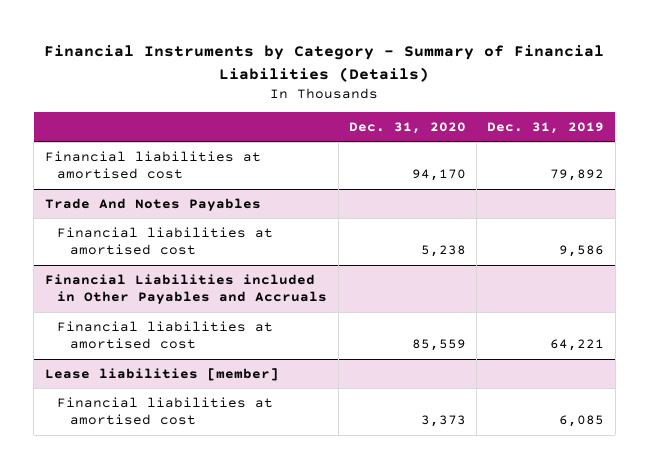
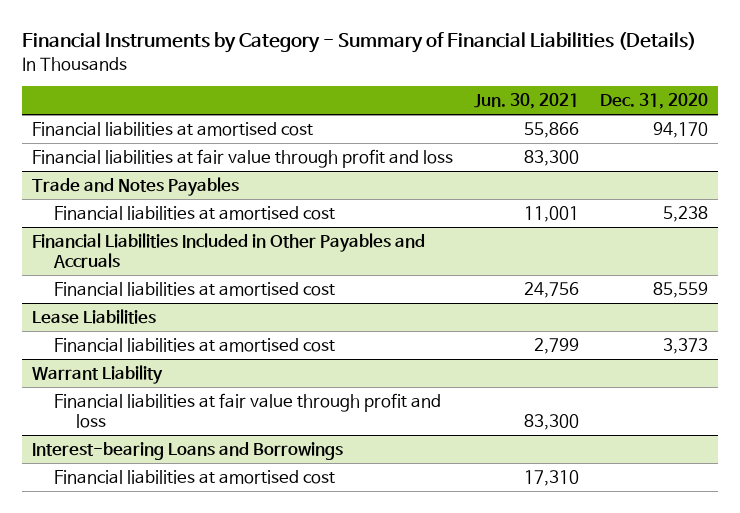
[487,122,605,135] Dec. 31, 2019 -> none
none -> [473,93,579,110] Jun. 30, 2021
none -> [31,148,453,168] Financial liabilities at fair value through profit and loss
[44,197,261,211] Trade And Notes Payables -> [31,176,239,196] Trade and Notes Payables
[44,273,328,305] Financial Liabilities included in Other Payables and Accruals -> [31,232,425,268] Financial Liabilities Included in Other Payables and Accruals
[44,367,279,381] Lease liabilities [member] -> [31,308,156,324] Lease Liabilities
none -> [31,364,163,384] Warrant Liability
none -> [53,392,441,428] Financial liabilities at fair value through profit and loss
none -> [31,441,343,460] Interest-bearing Loans and Borrowings
none -> [53,469,335,484] Financial liabilities at amortised cost

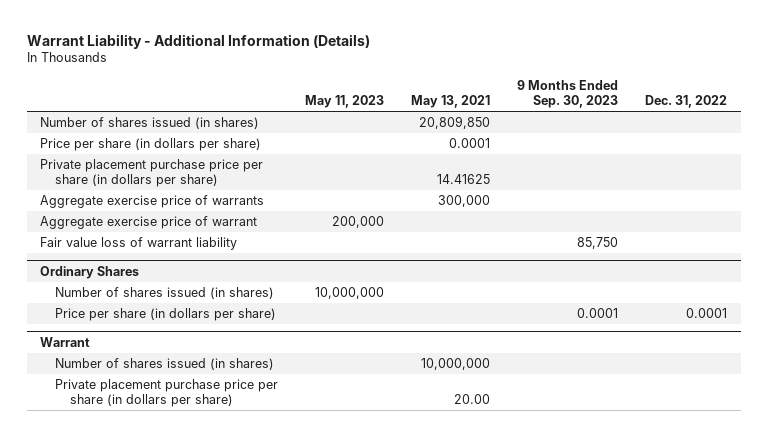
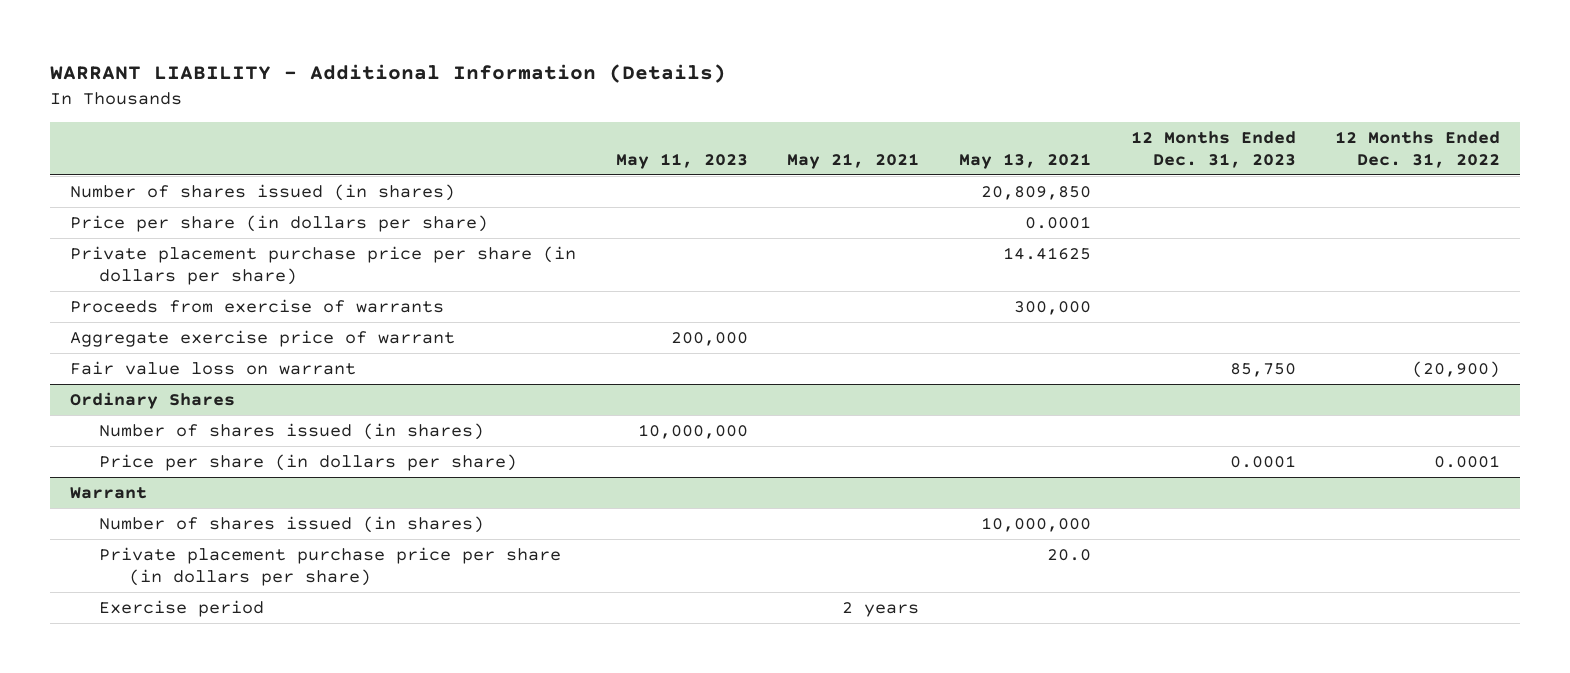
[26,33,370,49] Warrant Liability - Additional Information (Details) -> [49,63,726,83] WARRANT LIABILITY - Additional Information (Details)
[517,79,619,108] 9 Months Ended Sep. 30, 2023 -> none
[645,94,728,108] Dec. 31, 2022 -> none
none -> [787,153,920,170] May 21, 2021
none -> [1130,131,1296,169] 12 Months Ended Dec. 31, 2023
none -> [1335,131,1501,169] 12 Months Ended Dec. 31, 2022
[40,195,265,209] Aggregate exercise price of warrants -> [69,298,444,313] Proceeds from exercise of warrants
[40,237,238,251] Fair value loss of warrant liability -> [69,360,356,375] Fair value loss on warrant
[453,394,490,405] 20.00 -> [1047,548,1092,561] 20.0
none -> [99,599,265,617] Exercise period

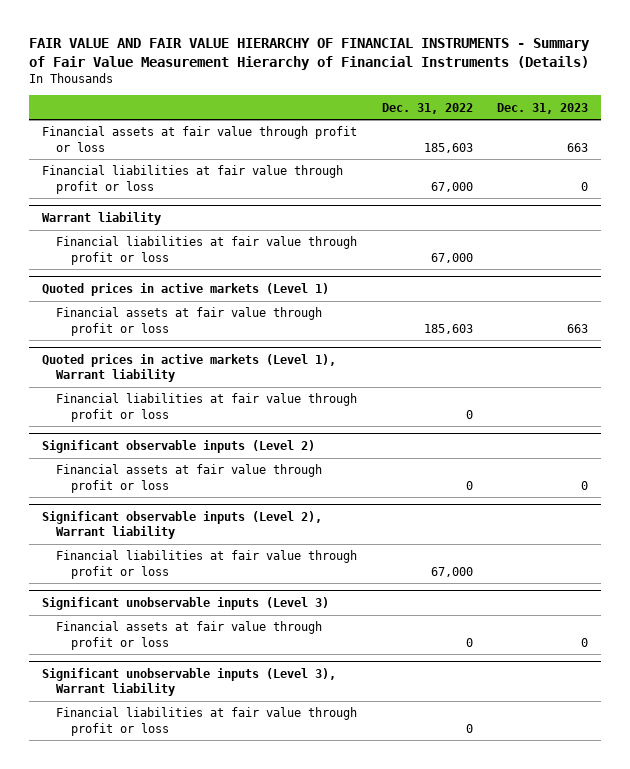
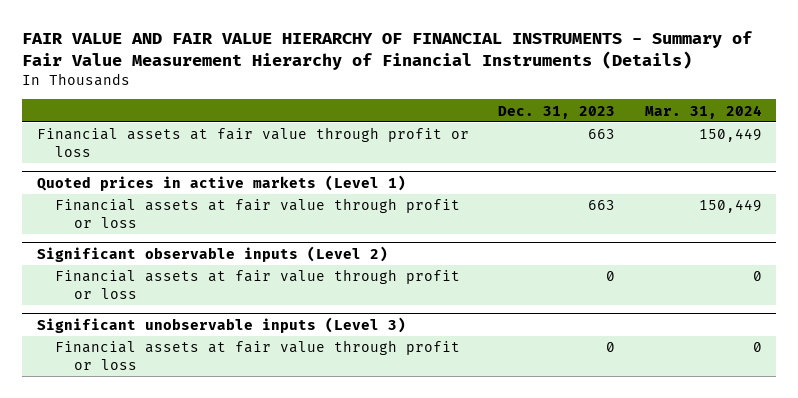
[381,102,473,114] Dec. 31, 2022 -> none
none -> [644,104,762,119] Mar. 31, 2024
[41,165,343,194] Financial liabilities at fair value through profit or loss -> none
[41,212,161,226] Warrant liability -> none
[56,236,358,265] Financial liabilities at fair value through profit or loss -> none
[41,354,336,383] Quoted prices in active markets (Level 1), Warrant liability -> none
[56,393,358,422] Financial liabilities at fair value through profit or loss -> none
[41,511,322,540] Significant observable inputs (Level 2), Warrant liability -> none
[56,550,358,579] Financial liabilities at fair value through profit or loss -> none
[41,668,336,697] Significant unobservable inputs (Level 3), Warrant liability -> none
[56,707,358,736] Financial liabilities at fair value through profit or loss -> none

